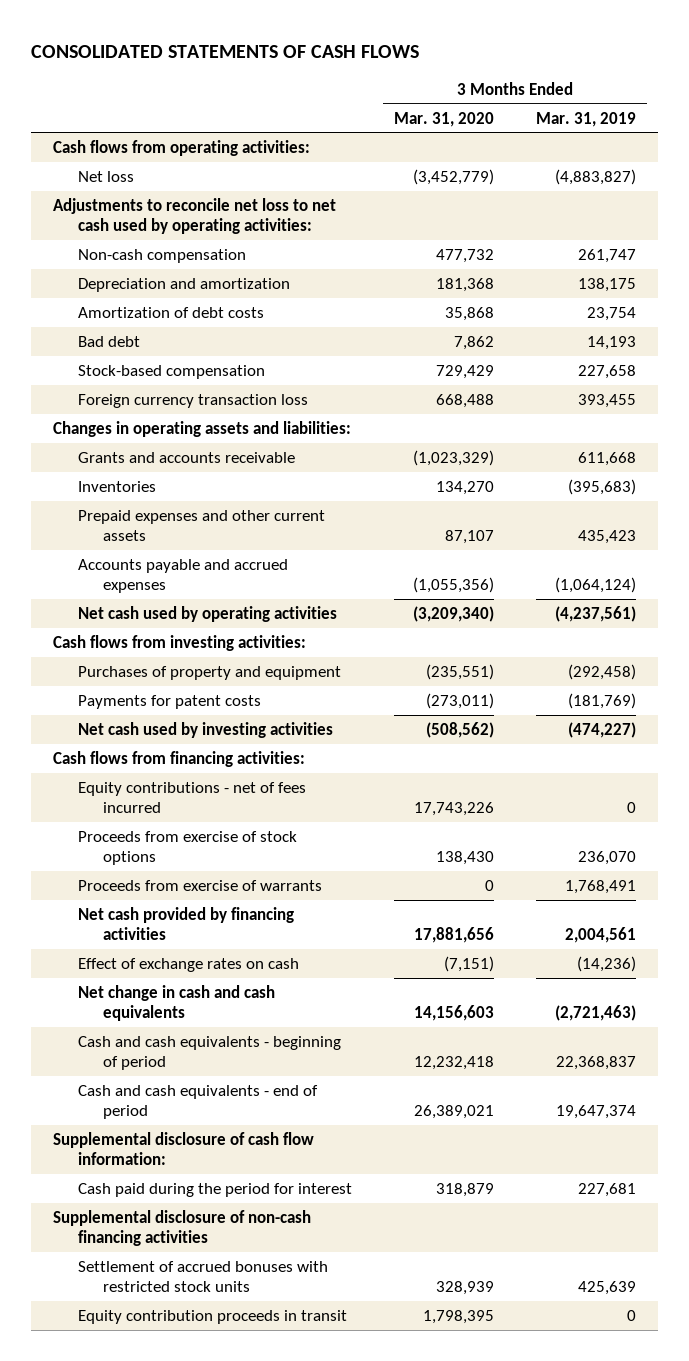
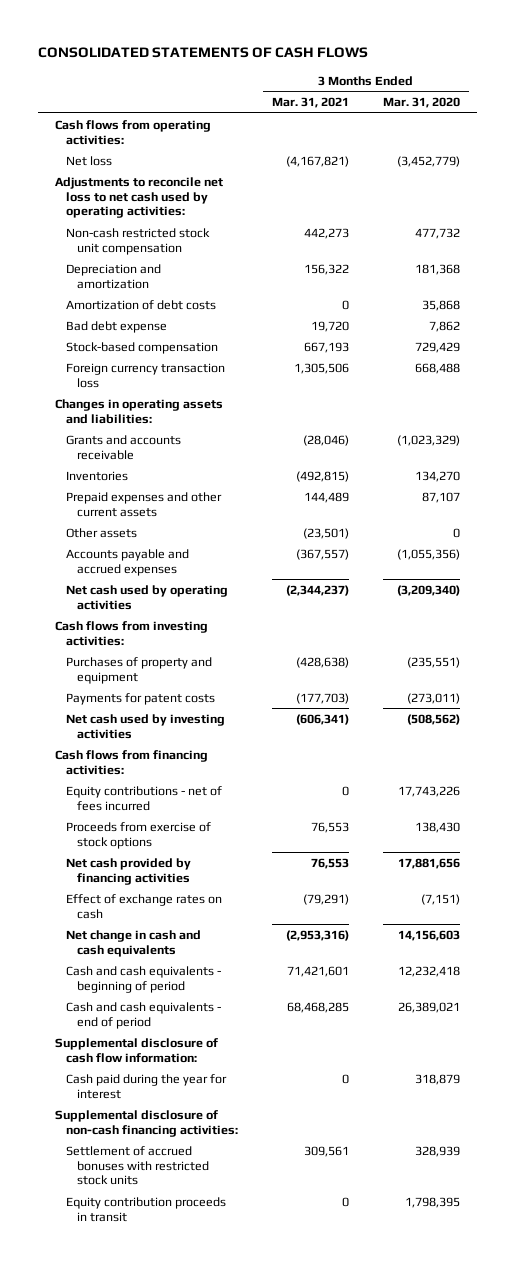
[536,111,637,127] Mar. 31, 2019 -> none
none -> [272,97,350,109] Mar. 31, 2021
[77,248,246,263] Non-cash compensation -> [65,227,210,255] Non-cash restricted stock unit compensation
[77,335,140,347] Bad debt -> [65,320,167,333] Bad debt expense
none -> [65,527,137,538] Other assets
[77,879,322,891] Proceeds from exercise of warrants -> none
[77,1182,352,1197] Cash paid during the period for interest -> [65,1073,227,1099] Cash paid during the year for interest
[52,1209,311,1247] Supplemental disclosure of non-cash financing activities -> [54,1109,238,1137] Supplemental disclosure of non-cash financing activities:

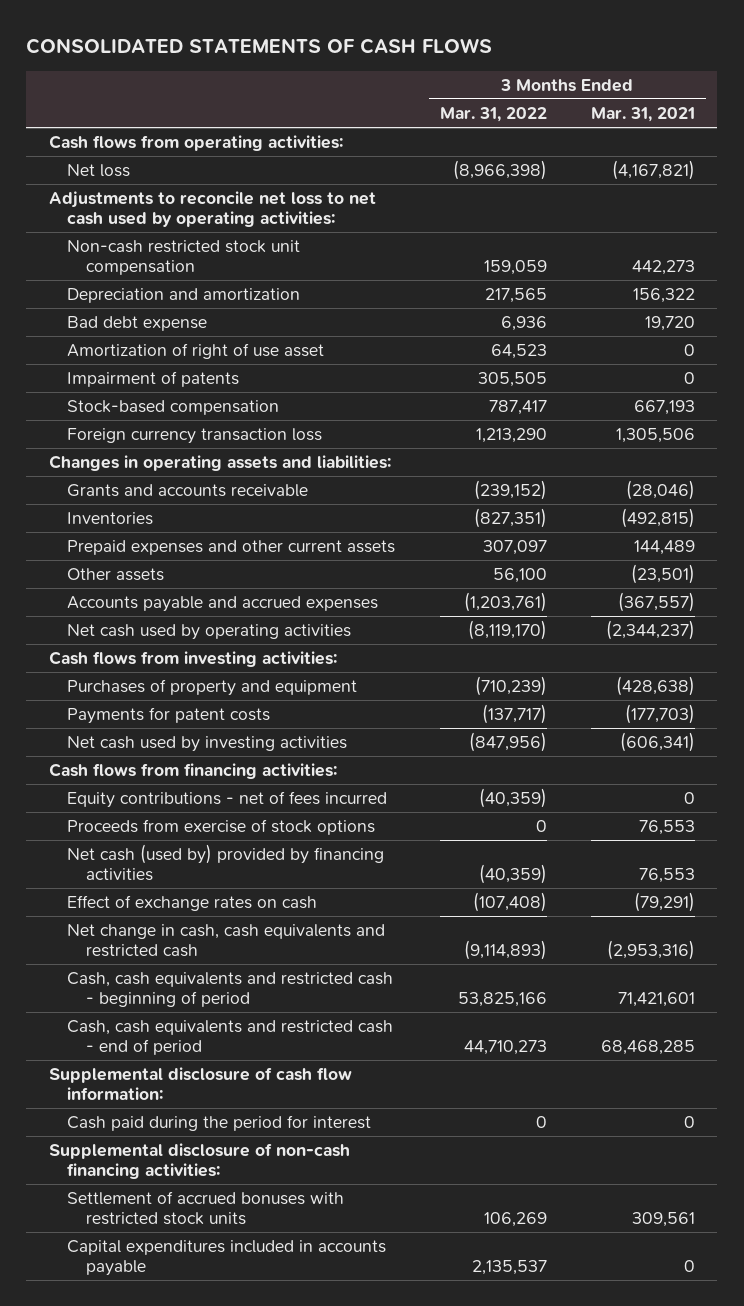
[383,97,461,109] Mar. 31, 2020 -> none
none -> [439,106,547,122] Mar. 31, 2022
[65,299,216,310] Amortization of debt costs -> none
none -> [67,343,325,360] Amortization of right of use asset
none -> [67,371,240,388] Impairment of patents
[65,857,191,885] Net cash provided by financing activities -> [67,844,385,882] Net cash (used by) provided by financing activities
[65,929,201,957] Net change in cash and cash equivalents -> [67,924,386,958] Net change in cash, cash equivalents and restricted cash
[65,965,221,993] Cash and cash equivalents - beginning of period -> [67,972,394,1008] Cash, cash equivalents and restricted cash - beginning of period
[65,1001,221,1029] Cash and cash equivalents - end of period -> [67,1020,394,1056] Cash, cash equivalents and restricted cash - end of period
[65,1073,227,1099] Cash paid during the year for interest -> [67,1115,372,1132] Cash paid during the period for interest
[65,1196,226,1222] Equity contribution proceeds in transit -> none
none -> [67,1240,387,1277] Capital expenditures included in accounts payable

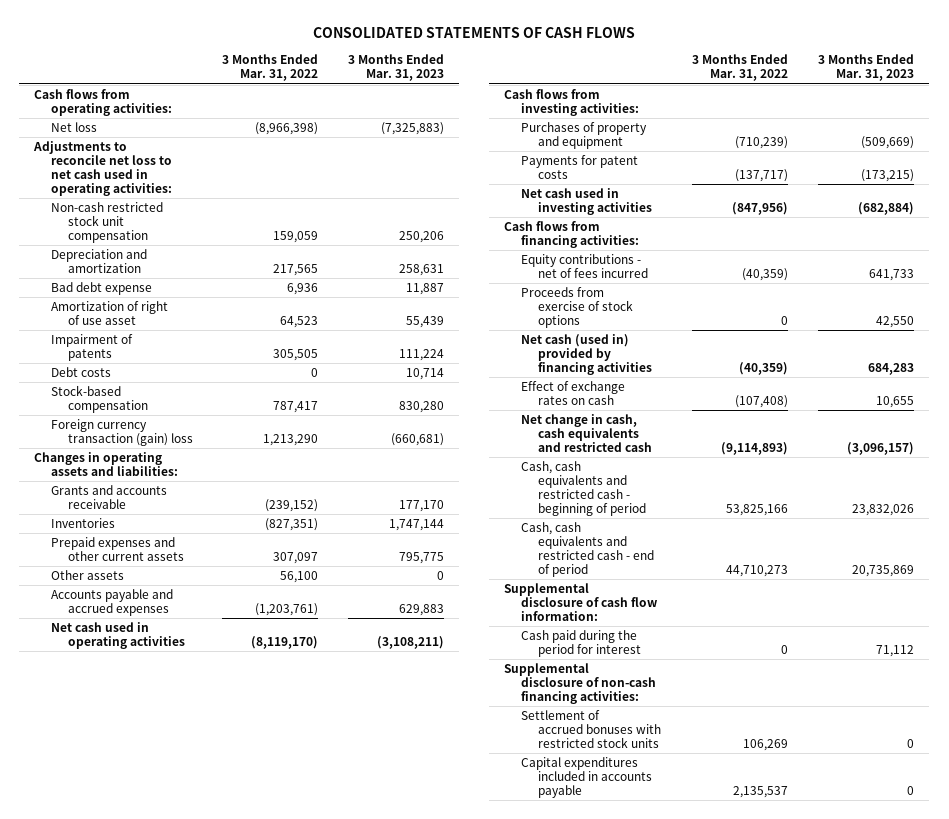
[591,106,696,122] Mar. 31, 2021 -> none
none -> [348,54,445,82] 3 Months Ended Mar. 31, 2023
[48,191,376,228] Adjustments to reconcile net loss to net cash used by operating activities: -> [33,140,173,197] Adjustments to reconcile net loss to net cash used in operating activities:
none -> [51,366,112,377] Debt costs
[67,428,323,445] Foreign currency transaction loss -> [51,418,193,447] Foreign currency transaction (gain) loss
[67,624,352,641] Net cash used by operating activities -> [51,621,185,650] Net cash used in operating activities
[67,736,348,753] Net cash used by investing activities -> [520,187,652,216] Net cash used in investing activities
[67,844,385,882] Net cash (used by) provided by financing activities -> [520,333,652,376] Net cash (used in) provided by financing activities

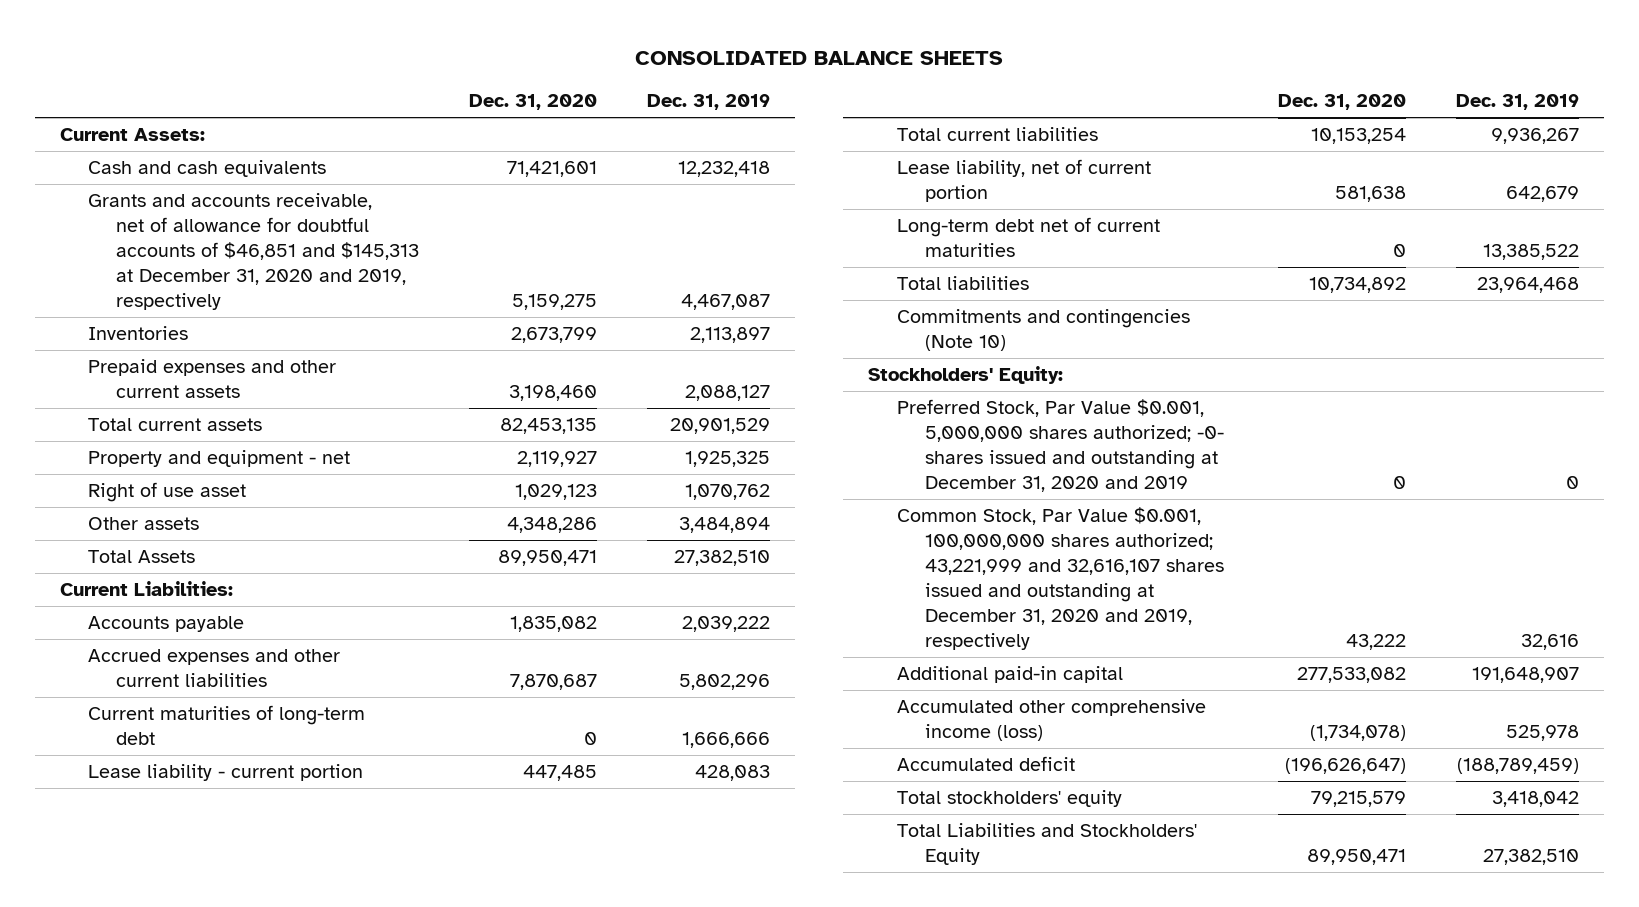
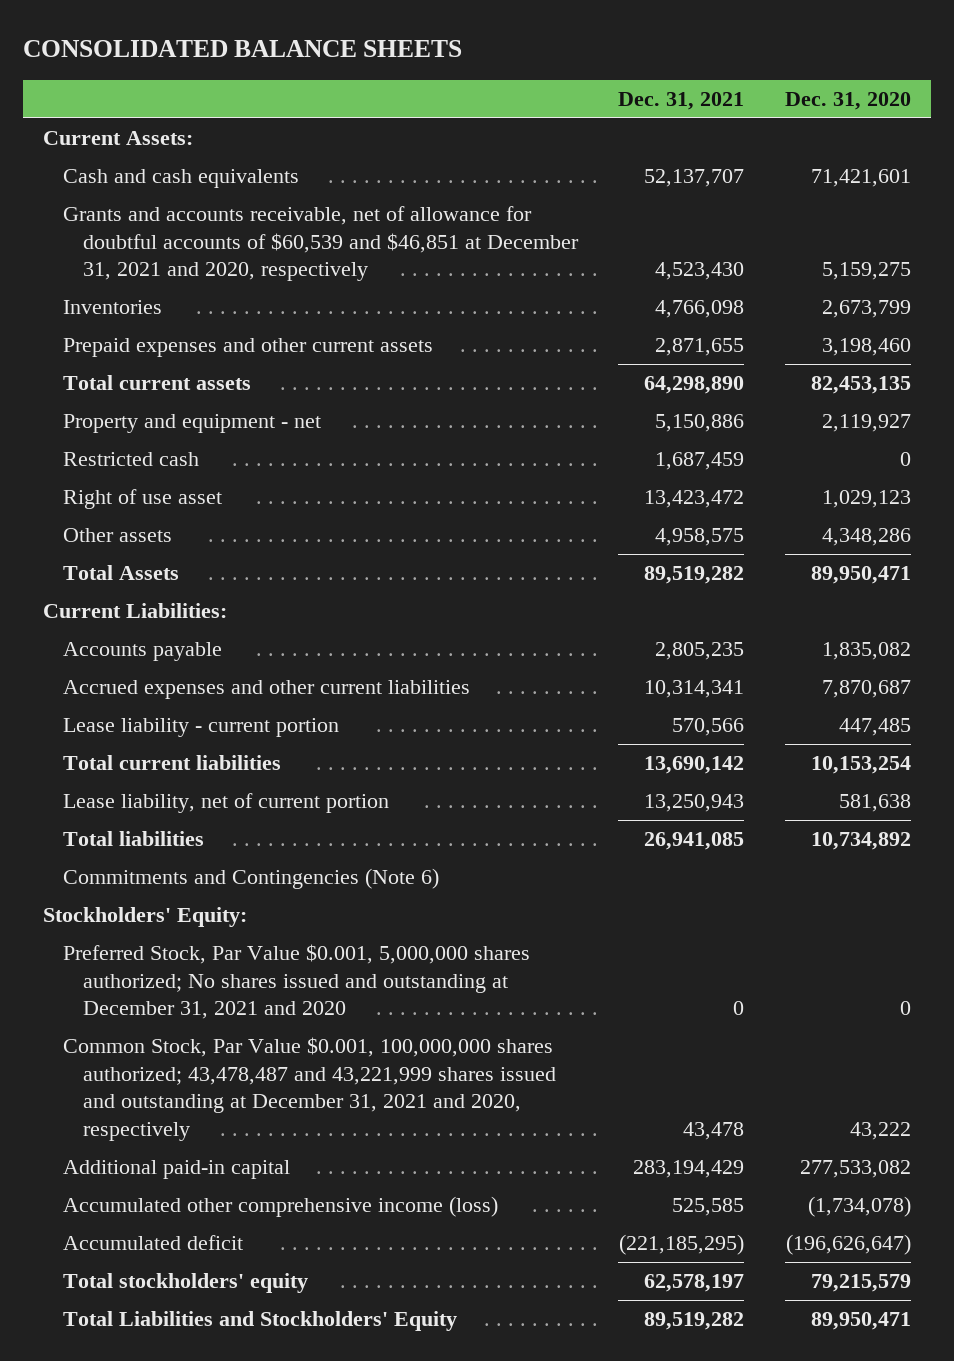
[647,94,771,111] Dec. 31, 2019 -> none
none -> [618,91,745,110] Dec. 31, 2021
[87,193,420,311] Grants and accounts receivable, net of allowance for doubtful accounts of $46,851 and $145,313 at December 31, 2020 and 2019, respectively -> [63,206,580,282] Grants and accounts receivable, net of allowance for doubtful accounts of $60,539 and $46,851 at December 31, 2021 and 2020, respectively
none -> [63,452,200,467] Restricted cash
[87,705,365,746] Current maturities of long-term debt -> none
[896,217,1160,258] Long-term debt net of current maturities -> none
[896,309,1190,352] Commitments and contingencies (Note 10) -> [63,868,440,890] Commitments and Contingencies (Note 6)
[896,399,1225,493] Preferred Stock, Par Value $0.001, 5,000,000 shares authorized; -0- shares issued and outstanding at December 31, 2020 and 2019 -> [63,944,531,1020] Preferred Stock, Par Value $0.001, 5,000,000 shares authorized; No shares issued and outstanding at December 31, 2021 and 2020
[896,507,1225,651] Common Stock, Par Value $0.001, 100,000,000 shares authorized; 43,221,999 and 32,616,107 shares issued and outstanding at December 31, 2020 and 2019, respectively -> [63,1037,557,1142] Common Stock, Par Value $0.001, 100,000,000 shares authorized; 43,478,487 and 43,221,999 shares issued and outstanding at December 31, 2021 and 2020, respectively

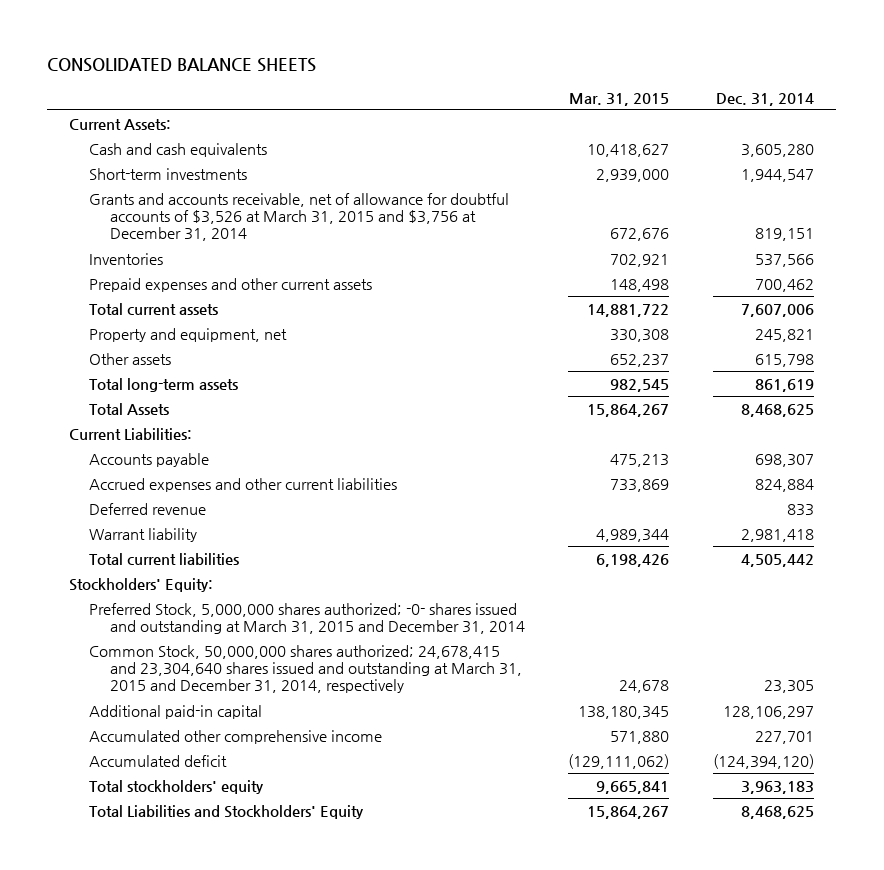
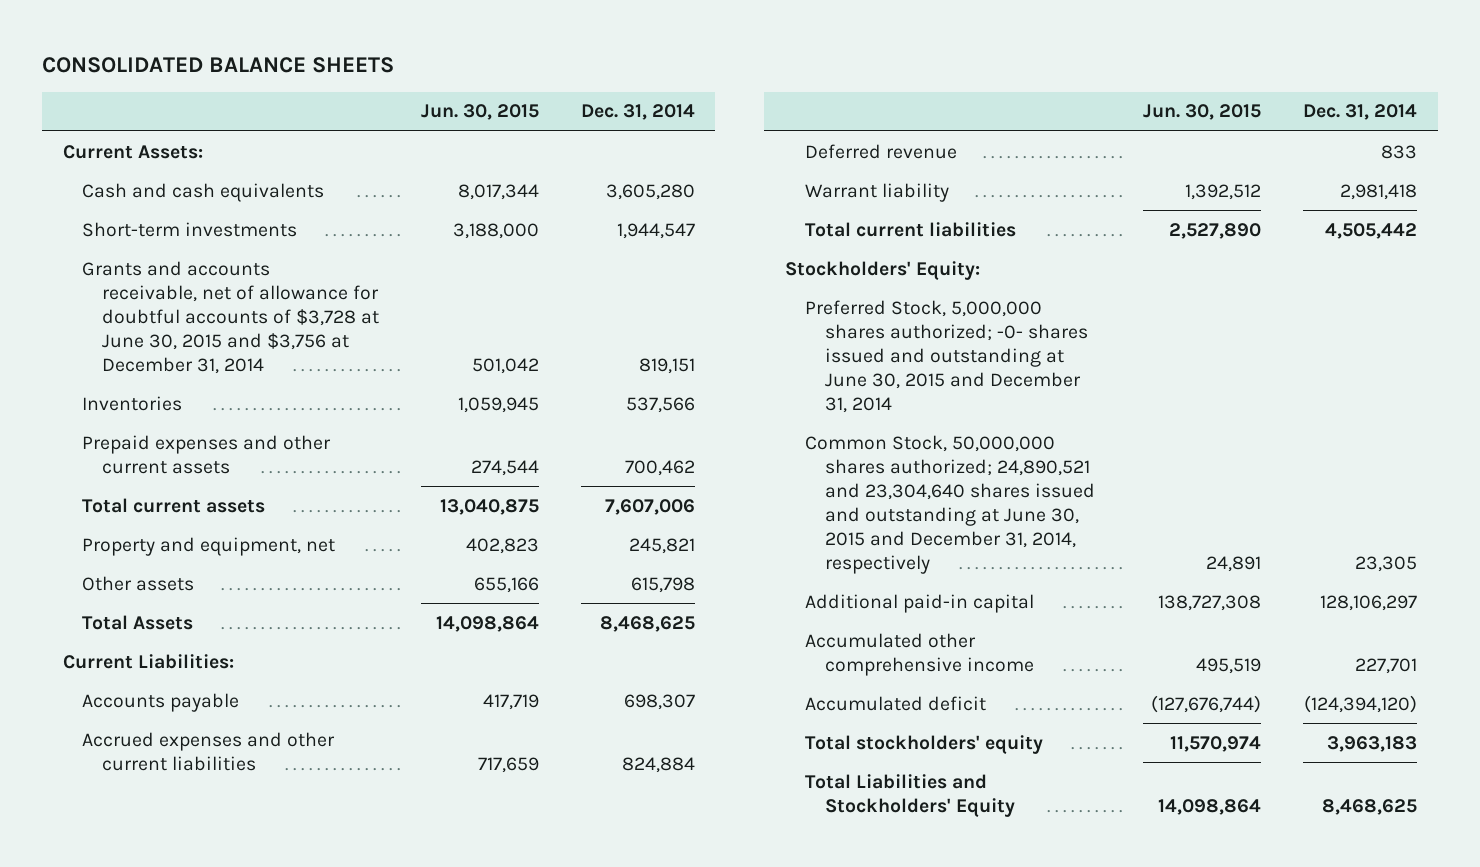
[569,92,670,106] Mar. 31, 2015 -> none
none -> [420,104,539,121] Jun. 30, 2015
[89,192,510,242] Grants and accounts receivable, net of allowance for doubtful accounts of $3,526 at March 31, 2015 and $3,756 at December 31, 2014 -> [82,260,380,374] Grants and accounts receivable, net of allowance for doubtful accounts of $3,728 at June 30, 2015 and $3,756 at December 31, 2014
[89,377,239,392] Total long-term assets -> none
[89,602,525,634] Preferred Stock, 5,000,000 shares authorized; -0- shares issued and outstanding at March 31, 2015 and December 31, 2014 -> [804,299,1088,413] Preferred Stock, 5,000,000 shares authorized; -0- shares issued and outstanding at June 30, 2015 and December 31, 2014
[89,644,522,694] Common Stock, 50,000,000 shares authorized; 24,678,415 and 23,304,640 shares issued and outstanding at March 31, 2015 and December 31, 2014, respectively -> [804,434,1095,574] Common Stock, 50,000,000 shares authorized; 24,890,521 and 23,304,640 shares issued and outstanding at June 30, 2015 and December 31, 2014, respectively

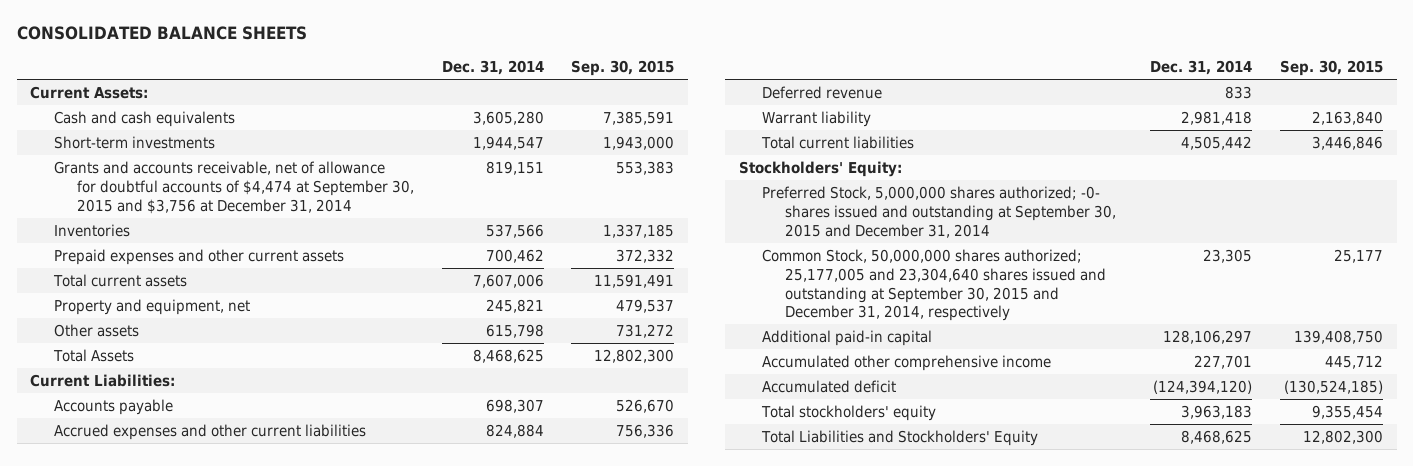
[420,104,539,121] Jun. 30, 2015 -> none
none -> [571,60,675,77] Sep. 30, 2015
[82,260,380,374] Grants and accounts receivable, net of allowance for doubtful accounts of $3,728 at June 30, 2015 and $3,756 at December 31, 2014 -> [53,160,414,214] Grants and accounts receivable, net of allowance for doubtful accounts of $4,474 at September 30, 2015 and $3,756 at December 31, 2014
[804,299,1088,413] Preferred Stock, 5,000,000 shares authorized; -0- shares issued and outstanding at June 30, 2015 and December 31, 2014 -> [762,185,1117,238] Preferred Stock, 5,000,000 shares authorized; -0- shares issued and outstanding at September 30, 2015 and December 31, 2014
[804,434,1095,574] Common Stock, 50,000,000 shares authorized; 24,890,521 and 23,304,640 shares issued and outstanding at June 30, 2015 and December 31, 2014, respectively -> [762,248,1107,322] Common Stock, 50,000,000 shares authorized; 25,177,005 and 23,304,640 shares issued and outstanding at September 30, 2015 and December 31, 2014, respectively

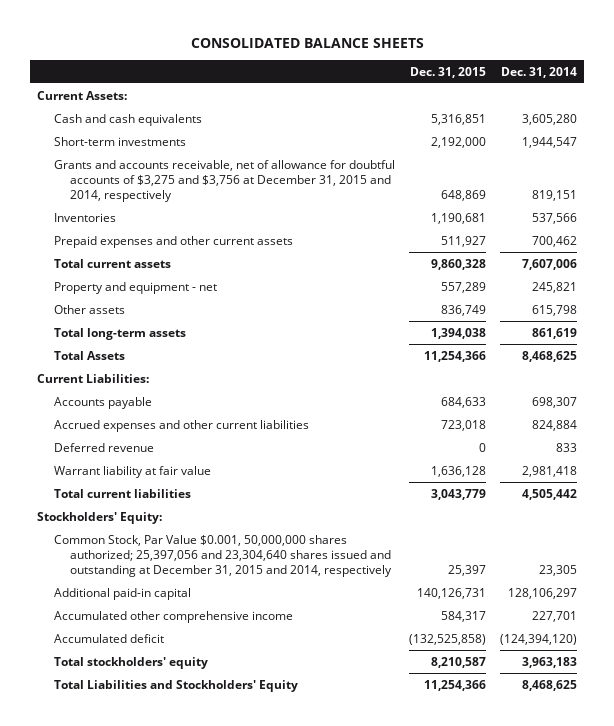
[571,60,675,77] Sep. 30, 2015 -> none
none -> [409,66,486,78] Dec. 31, 2015
[53,160,414,214] Grants and accounts receivable, net of allowance for doubtful accounts of $4,474 at September 30, 2015 and $3,756 at December 31, 2014 -> [53,159,395,202] Grants and accounts receivable, net of allowance for doubtful accounts of $3,275 and $3,756 at December 31, 2015 and 2014, respectively
[53,298,250,315] Property and equipment, net -> [53,281,217,294] Property and equipment - net
none -> [53,327,186,340] Total long-term assets
[762,110,872,127] Warrant liability -> [53,465,211,478] Warrant liability at fair value
[762,185,1117,238] Preferred Stock, 5,000,000 shares authorized; -0- shares issued and outstanding at September 30, 2015 and December 31, 2014 -> none
[762,248,1107,322] Common Stock, 50,000,000 shares authorized; 25,177,005 and 23,304,640 shares issued and outstanding at September 30, 2015 and December 31, 2014, respectively -> [53,534,392,577] Common Stock, Par Value $0.001, 50,000,000 shares authorized; 25,397,056 and 23,304,640 shares issued and outstanding at December 31, 2015 and 2014, respectively

